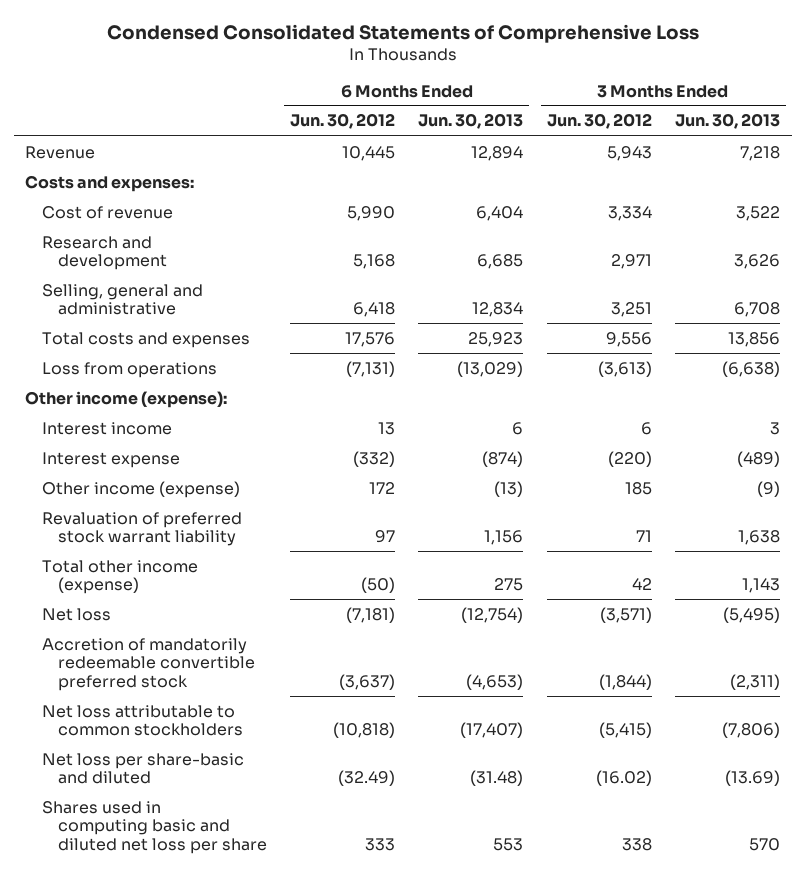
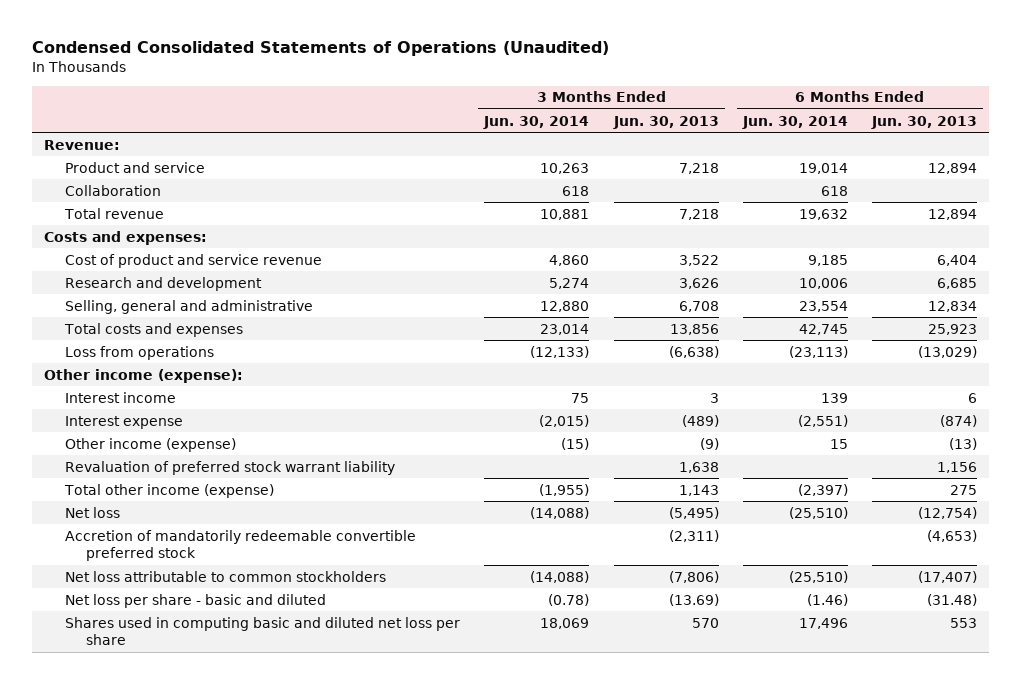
[106,23,699,43] Condensed Consolidated Statements of Comprehensive Loss -> [31,41,609,57] Condensed Consolidated Statements of Operations (Unaudited)
[290,113,396,130] Jun. 30, 2012 -> none
[546,113,652,130] Jun. 30, 2012 -> none
none -> [483,115,590,129] Jun. 30, 2014
none -> [741,115,848,129] Jun. 30, 2014
none -> [43,139,120,150] Revenue:
none -> [65,161,206,173] Product and service
none -> [65,184,162,196] Collaboration
[25,145,96,159] Revenue -> [64,207,165,219] Total revenue
[41,205,173,219] Cost of revenue -> [65,253,323,268] Cost of product and service revenue
[41,752,244,785] Net loss per share-basic and diluted -> [65,593,327,608] Net loss per share - basic and diluted

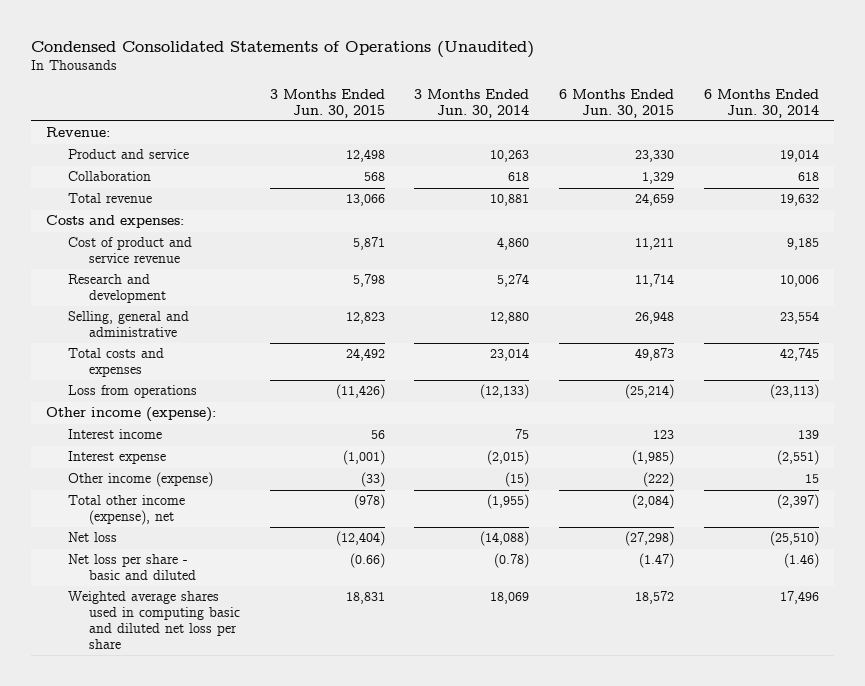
[612,115,719,129] Jun. 30, 2013 -> none
[871,115,978,129] Jun. 30, 2013 -> none
none -> [269,88,385,118] 3 Months Ended Jun. 30, 2015
none -> [559,88,675,118] 6 Months Ended Jun. 30, 2015
[65,460,396,475] Revaluation of preferred stock warrant liability -> none
[64,483,275,498] Total other income (expense) -> [67,495,185,526] Total other income (expense), net
[65,529,417,562] Accretion of mandatorily redeemable convertible preferred stock -> none
[65,570,387,582] Net loss attributable to common stockholders -> none
[65,616,461,646] Shares used in computing basic and diluted net loss per share -> [67,591,240,649] Weighted average shares used in computing basic and diluted net loss per share

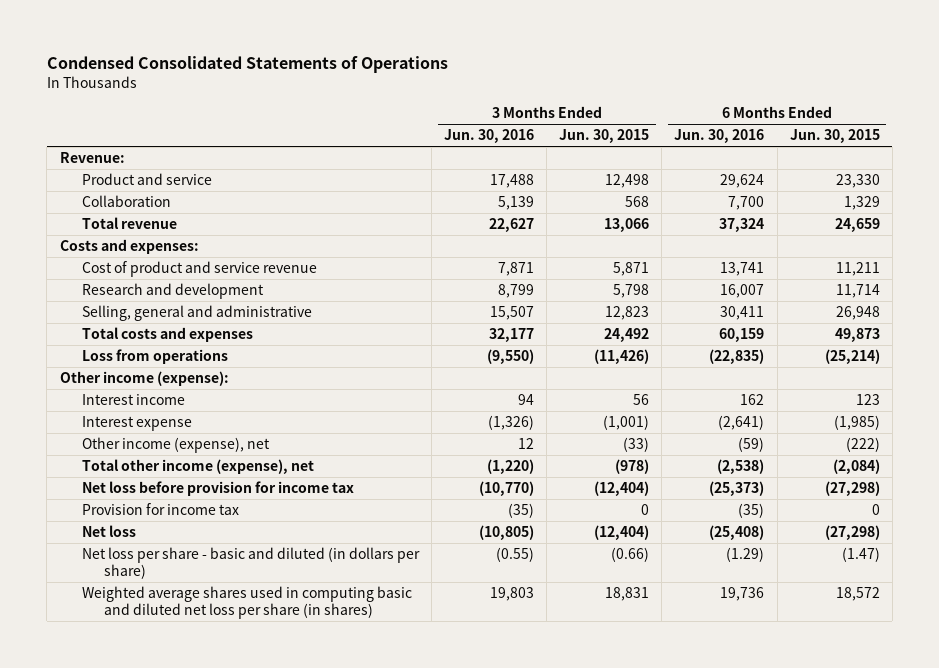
[31,41,535,59] Condensed Consolidated Statements of Operations (Unaudited) -> [46,55,448,73] Condensed Consolidated Statements of Operations
[414,88,530,118] 3 Months Ended Jun. 30, 2014 -> none
[704,88,820,118] 6 Months Ended Jun. 30, 2014 -> none
none -> [443,129,534,144] Jun. 30, 2016
none -> [674,129,765,144] Jun. 30, 2016
[67,472,213,488] Other income (expense) -> [81,437,270,454] Other income (expense), net
none -> [81,481,354,497] Net loss before provision for income tax
none -> [81,503,239,516] Provision for income tax
[67,554,196,581] Net loss per share - basic and diluted -> [81,547,420,579] Net loss per share - basic and diluted (in dollars per share)
[67,591,240,649] Weighted average shares used in computing basic and diluted net loss per share -> [81,586,412,619] Weighted average shares used in computing basic and diluted net loss per share (in shares)

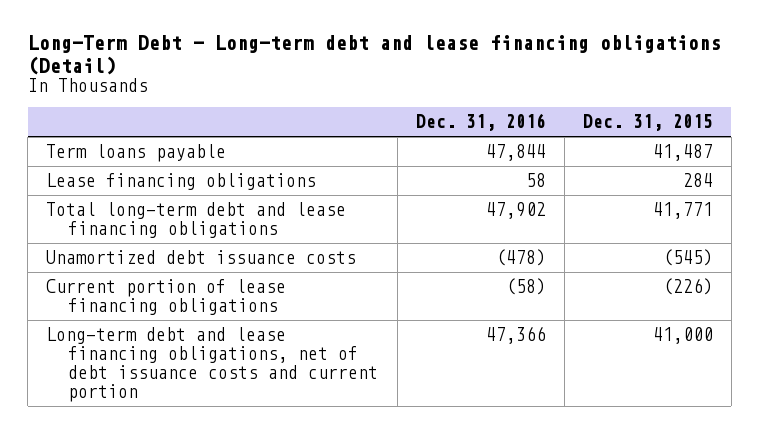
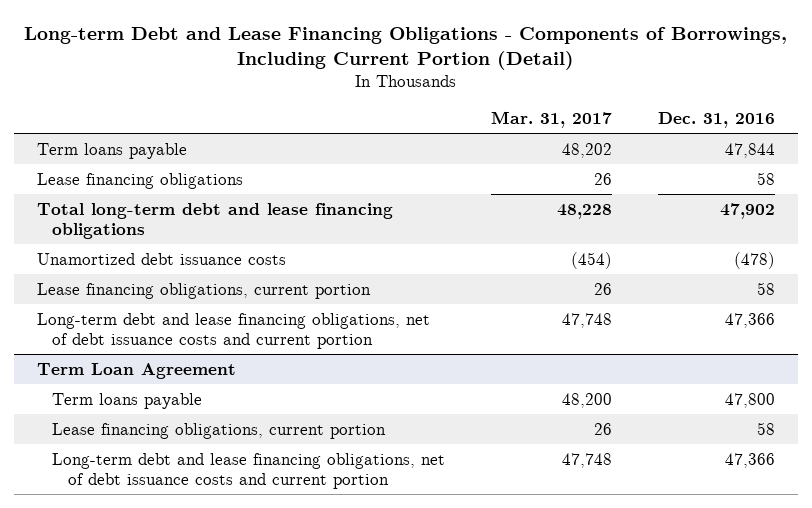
[27,35,721,75] Long-Term Debt - Long-term debt and lease financing obligations (Detail) -> [24,26,788,71] Long-term Debt and Lease Financing Obligations - Components of Borrowings, Including Current Portion (Detail)
[582,114,713,132] Dec. 31, 2015 -> none
none -> [491,111,613,129] Mar. 31, 2017
[46,279,287,316] Current portion of lease financing obligations -> [37,282,372,299] Lease financing obligations, current portion
[505,278,546,296] (58) -> [756,281,775,295] 58
none -> [37,362,237,379] Term Loan Agreement
none -> [52,392,203,409] Term loans payable
none -> [52,422,387,439] Lease financing obligations, current portion
none -> [52,452,446,489] Long-term debt and lease financing obligations, net of debt issuance costs and current portion

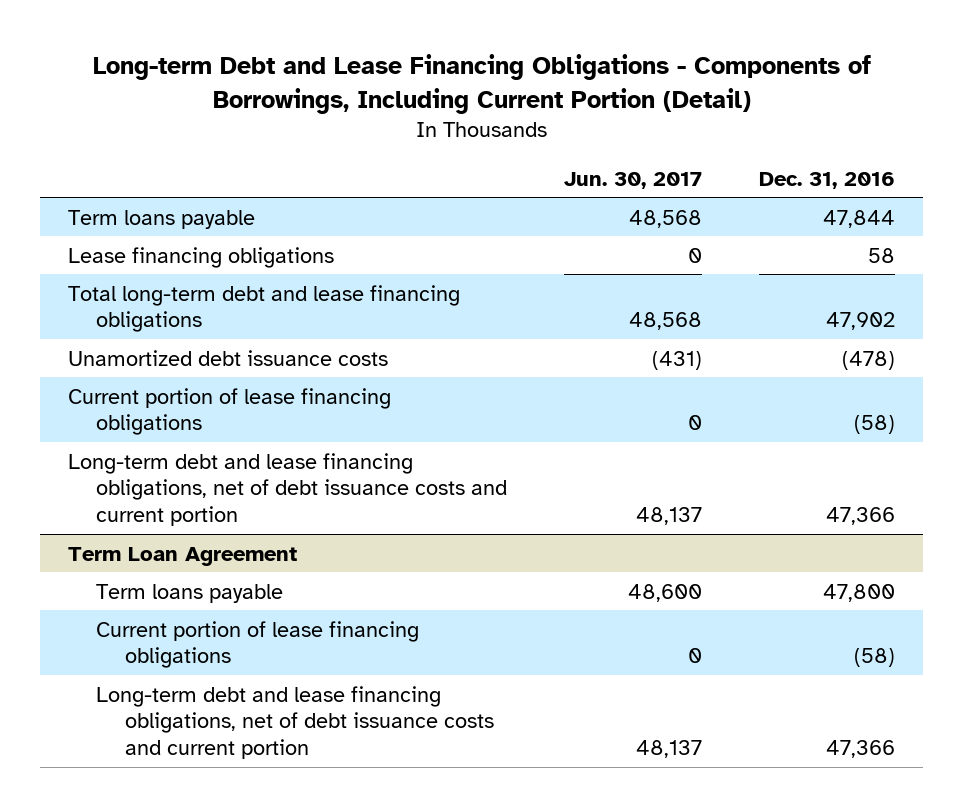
[491,111,613,129] Mar. 31, 2017 -> none
none -> [564,171,703,189] Jun. 30, 2017
[37,282,372,299] Lease financing obligations, current portion -> [68,387,392,436] Current portion of lease financing obligations
[756,281,775,295] 58 -> [854,415,896,435] (58)
[52,422,387,439] Lease financing obligations, current portion -> [96,620,420,669] Current portion of lease financing obligations
[756,421,775,435] 58 -> [854,648,896,668] (58)

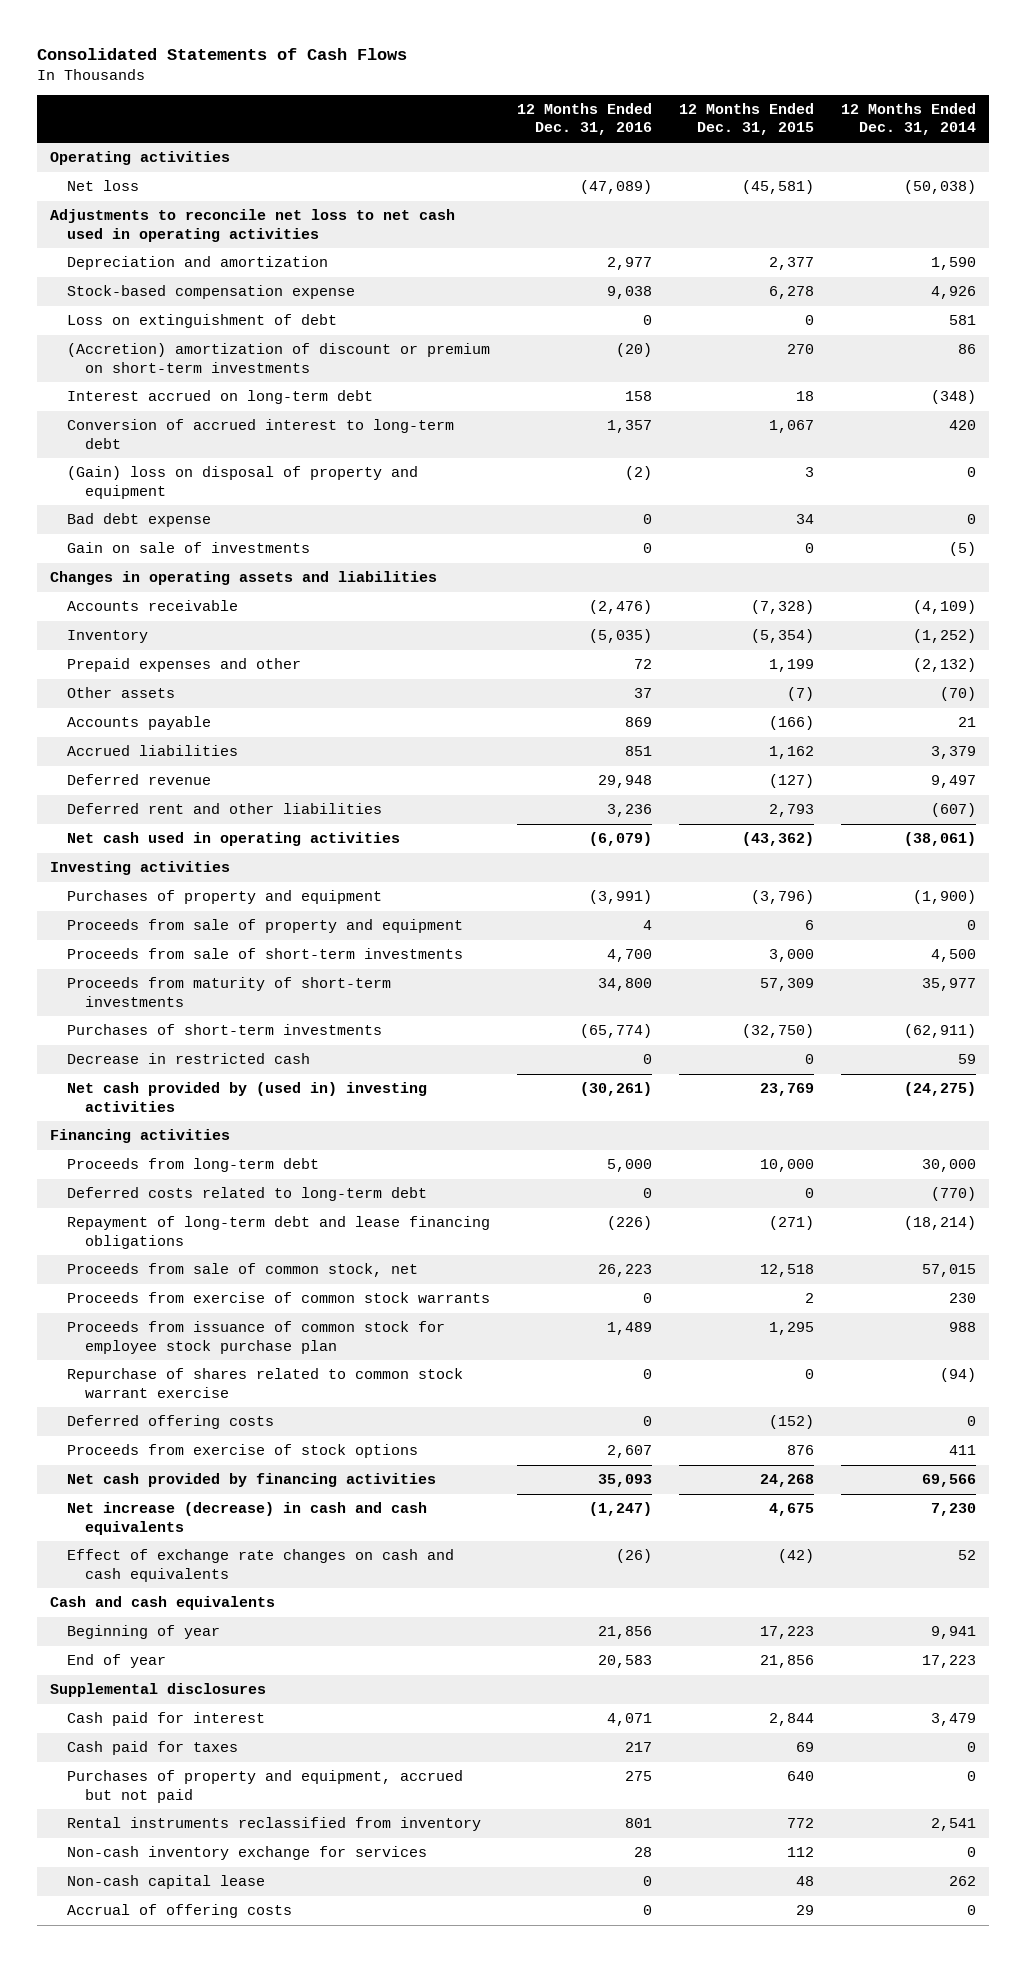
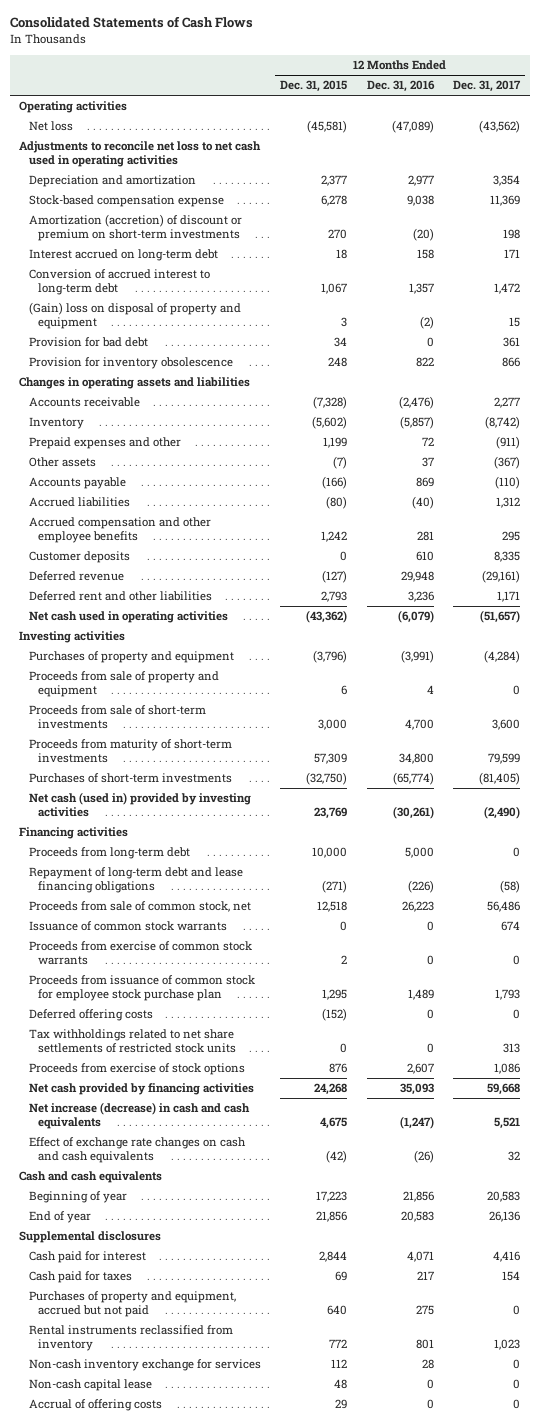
[840,103,976,136] 12 Months Ended Dec. 31, 2014 -> none
none -> [453,80,522,93] Dec. 31, 2017
[67,314,338,329] Loss on extinguishment of debt -> none
[67,343,491,373] (Accretion) amortization of discount or premium on short-term investments -> [28,214,242,241] Amortization (accretion) of discount or premium on short-term investments
[67,542,311,554] Gain on sale of investments -> none
[67,513,212,528] Bad debt expense -> [28,337,148,348] Provision for bad debt
none -> [28,357,233,370] Provision for inventory obsolescence
[589,629,653,644] (5,035) -> [399,416,434,430] (5,857)
[751,629,815,644] (5,354) -> [312,416,348,430] (5,602)
[625,746,653,757] 851 -> [411,496,434,510] (40)
[769,746,815,760] 1,162 -> [326,496,348,510] (80)
none -> [28,517,211,543] Accrued compensation and other employee benefits
none -> [28,551,130,564] Customer deposits
[67,1053,311,1065] Decrease in restricted cash -> none
[67,1082,428,1112] Net cash provided by (used in) investing activities -> [28,792,251,817] Net cash (used in) provided by investing activities
[67,1187,428,1202] Deferred costs related to long-term debt -> none
none -> [28,921,227,932] Issuance of common stock warrants
[67,1368,464,1398] Repurchase of shares related to common stock warrant exercise -> none
none -> [28,1029,236,1053] Tax withholdings related to net share settlements of restricted stock units

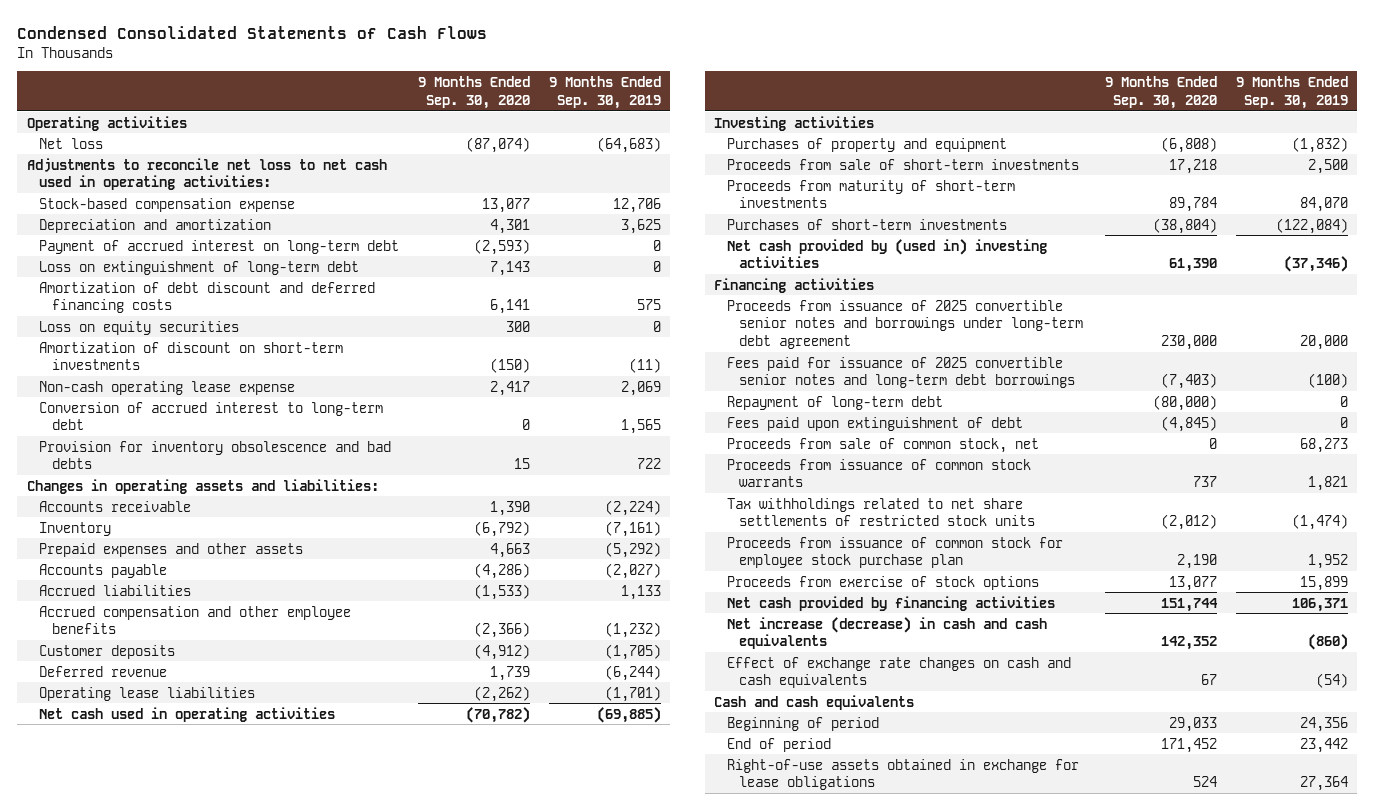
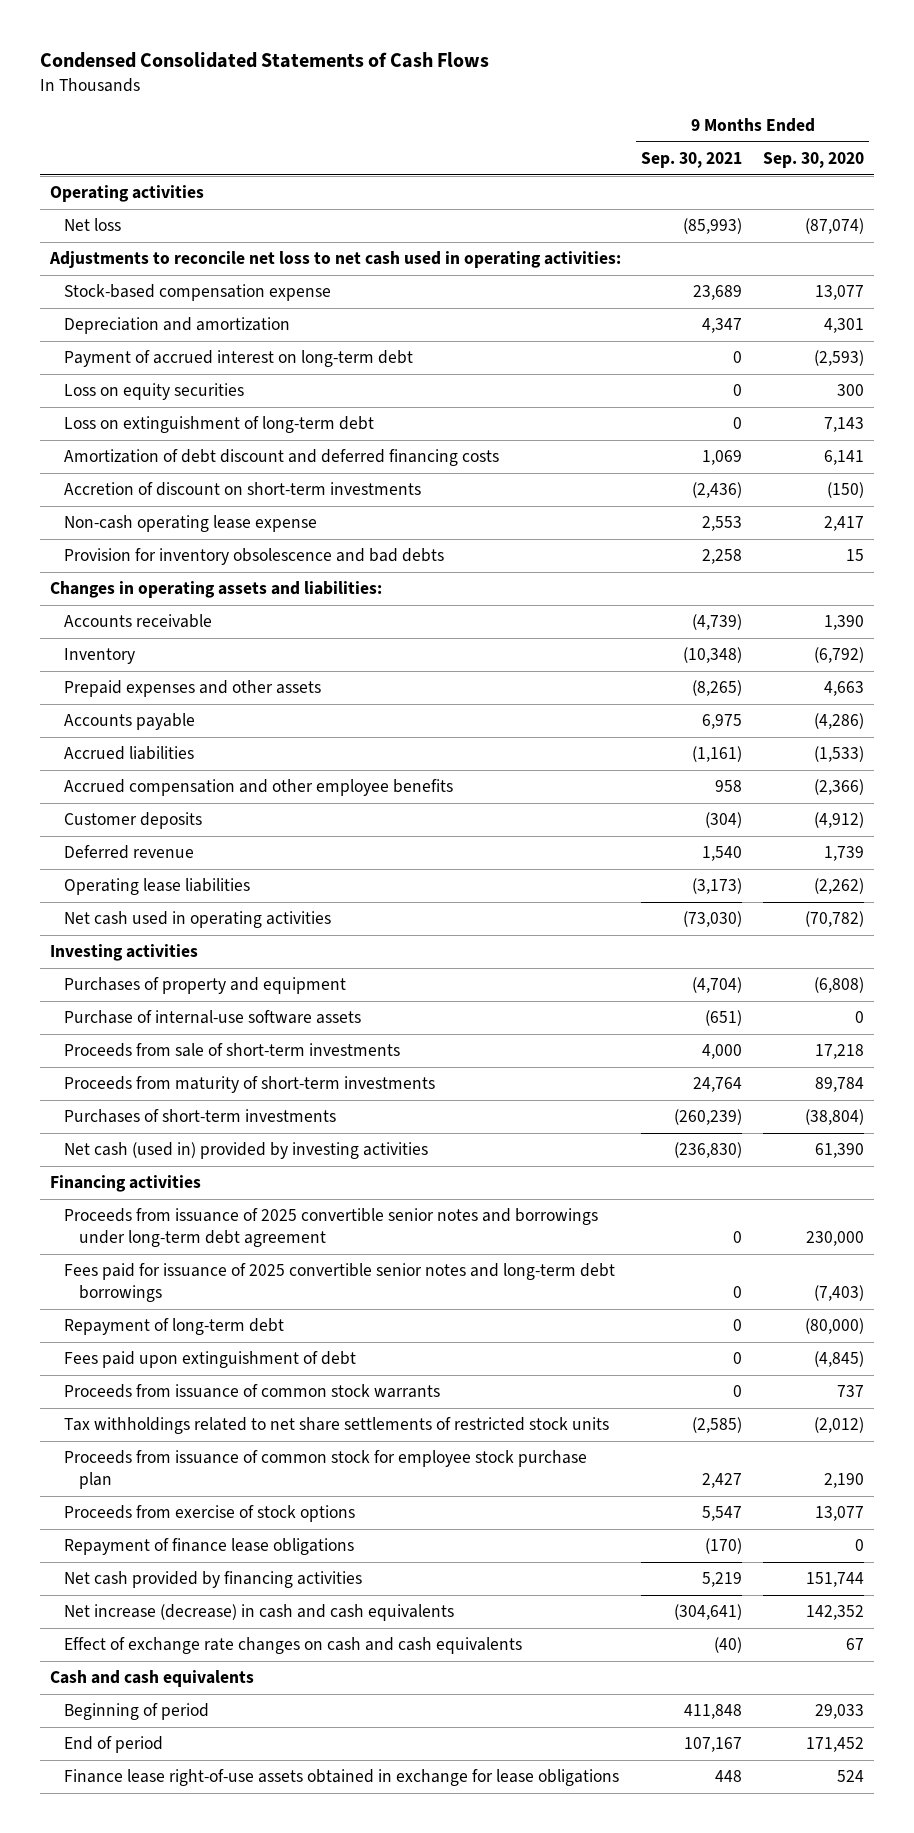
[548,76,661,109] 9 Months Ended Sep. 30, 2019 -> none
none -> [641,151,743,168] Sep. 30, 2021
[39,320,240,335] Loss on equity securities -> [64,383,245,401] Loss on equity securities
[39,341,344,371] Amortization of discount on short-term investments -> [64,482,422,497] Accretion of discount on short-term investments
[39,401,384,431] Conversion of accrued interest to long-term debt -> none
none -> [64,1010,362,1025] Purchase of internal-use software assets
[726,238,1047,269] Net cash provided by (used in) investing activities -> [64,1142,429,1160] Net cash (used in) provided by investing activities
[726,437,1039,453] Proceeds from sale of common stock, net -> none
none -> [64,1538,355,1556] Repayment of finance lease obligations
[726,758,1079,791] Right-of-use assets obtained in exchange for lease obligations -> [64,1769,620,1787] Finance lease right-of-use assets obtained in exchange for lease obligations

